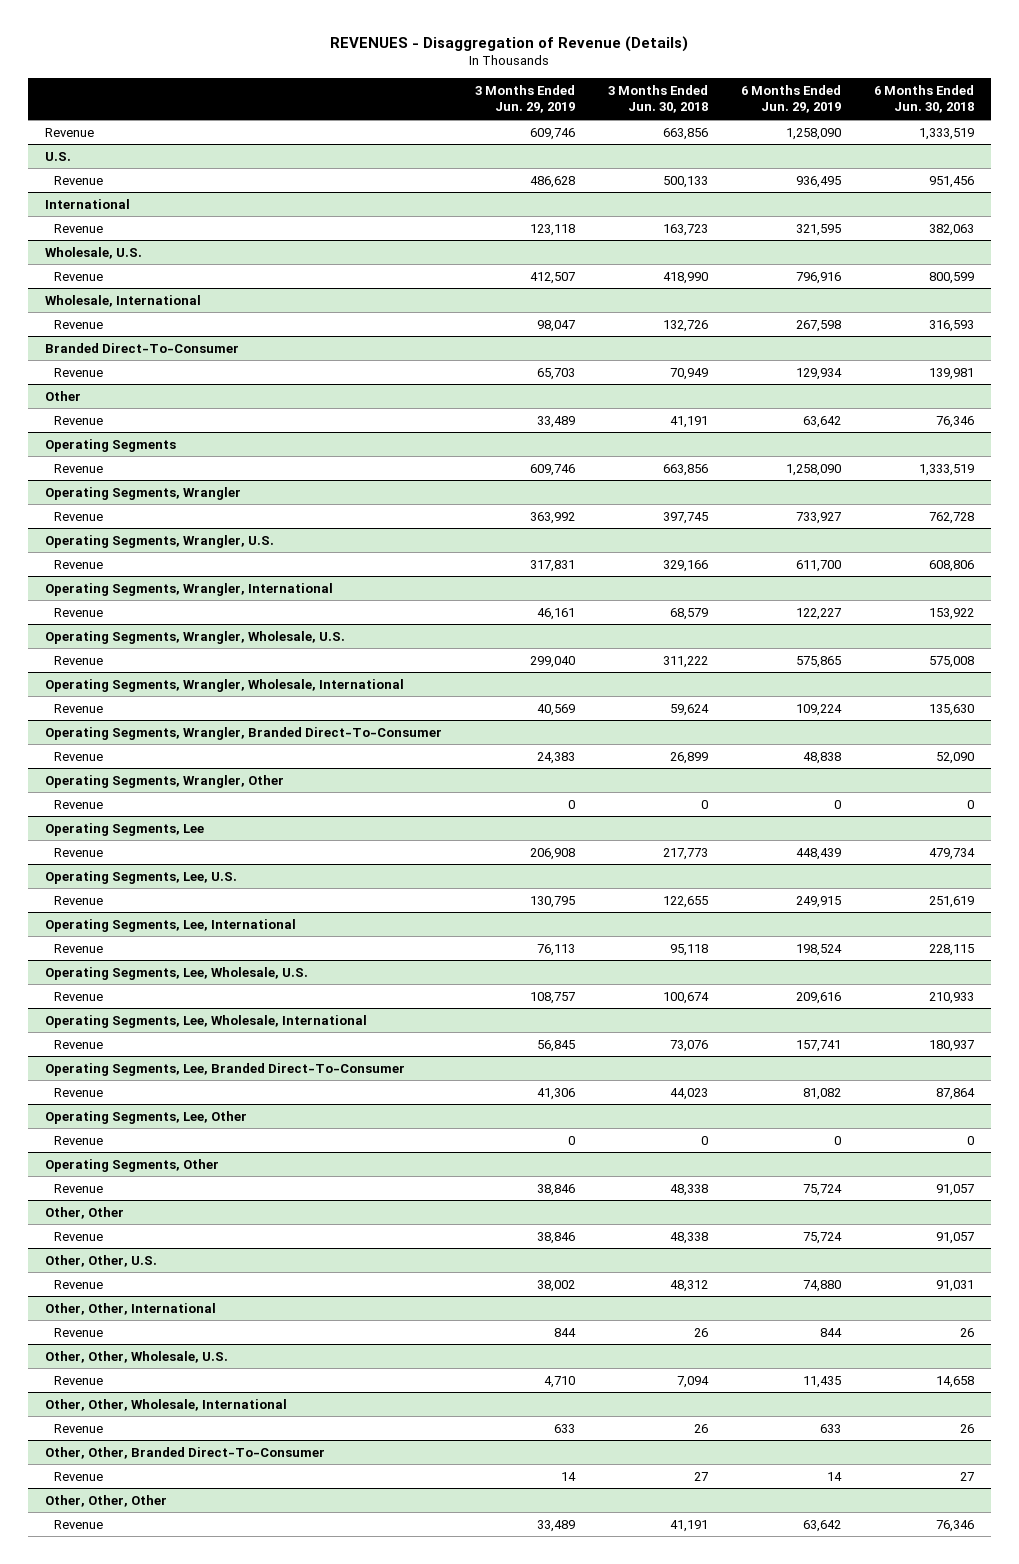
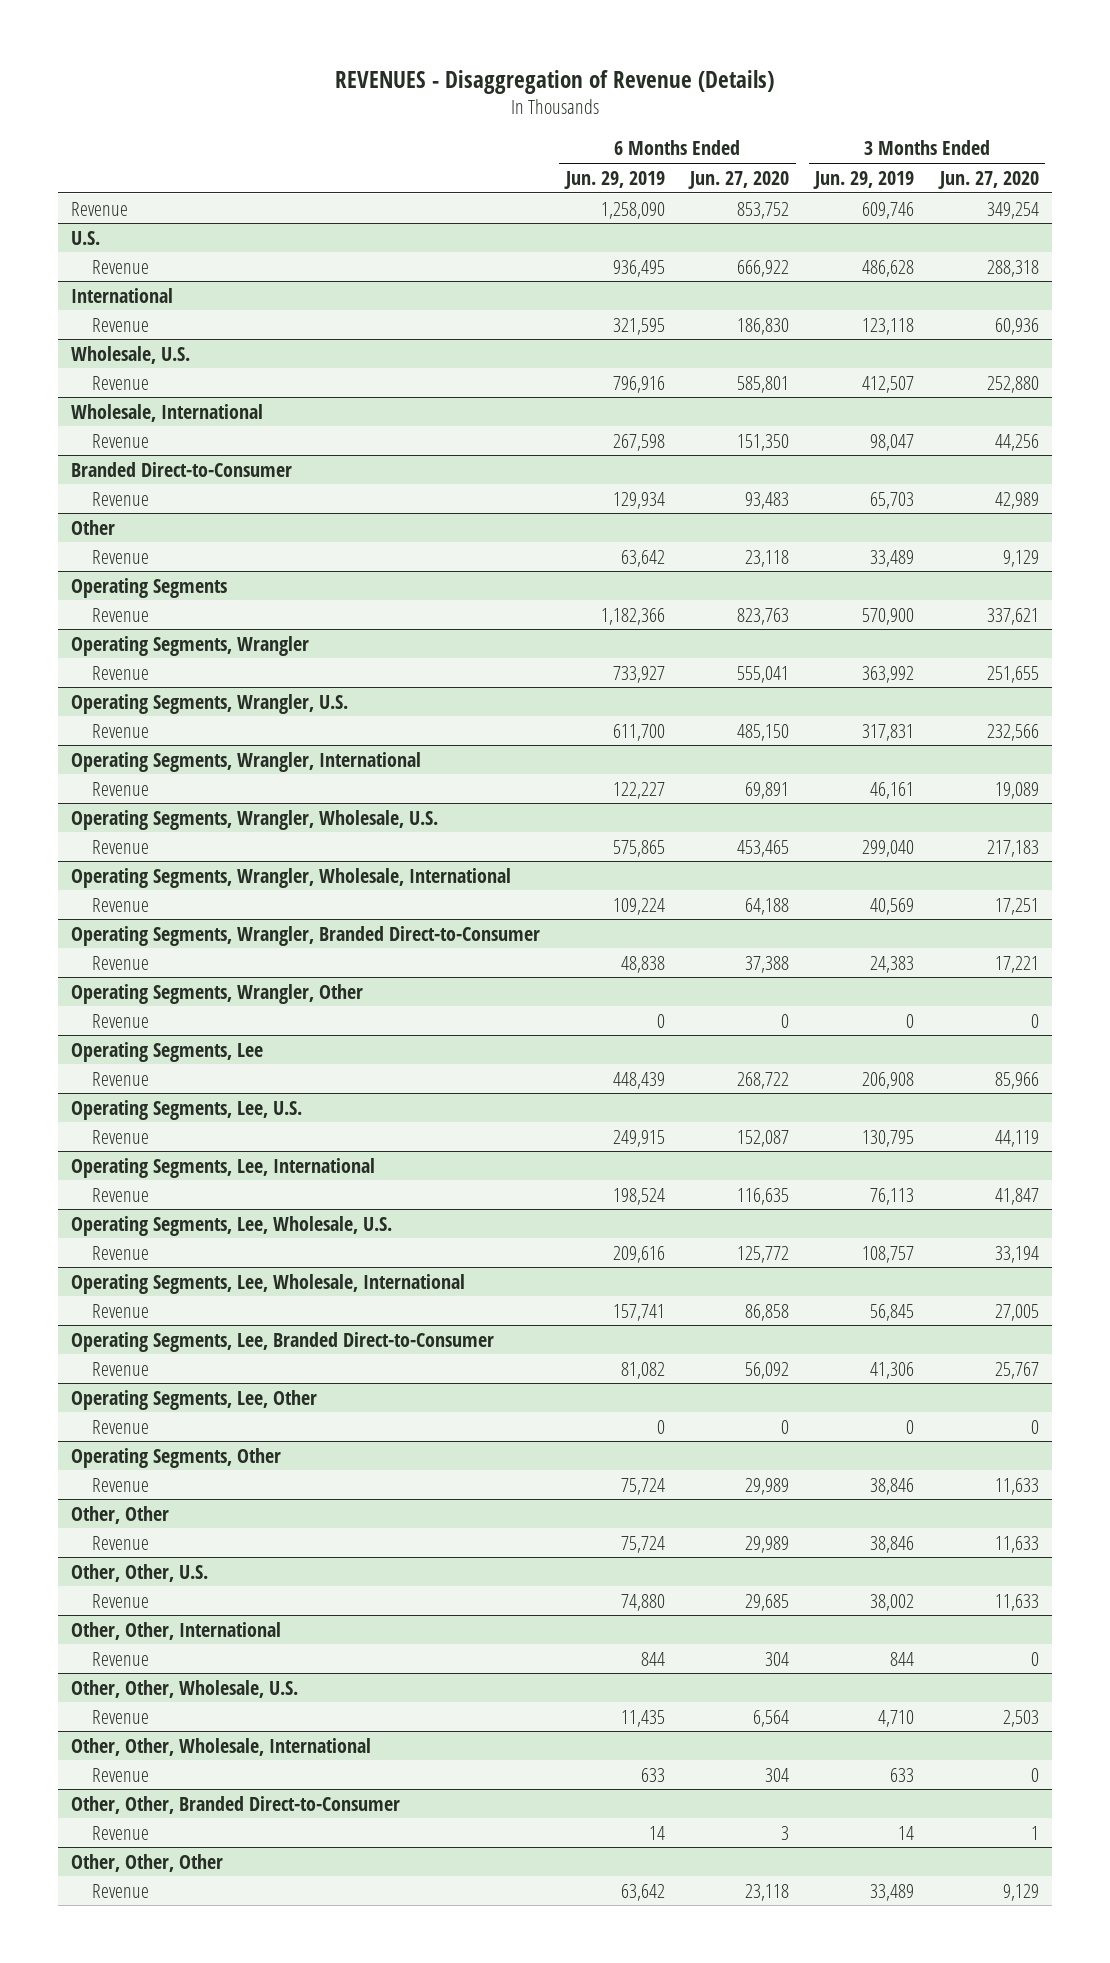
[607,84,708,114] 3 Months Ended Jun. 30, 2018 -> none
[874,84,975,114] 6 Months Ended Jun. 30, 2018 -> none
none -> [688,170,790,189] Jun. 27, 2020
none -> [938,170,1040,189] Jun. 27, 2020
[44,342,239,353] Branded Direct-To-Consumer -> [70,461,292,477] Branded Direct-to-Consumer
[529,463,575,476] 609,746 -> [862,607,915,625] 570,900
[786,463,842,476] 1,258,090 -> [600,607,665,625] 1,182,366
[44,726,442,740] Operating Segments, Wrangler, Branded Direct-To-Consumer -> [70,925,540,946] Operating Segments, Wrangler, Branded Direct-to-Consumer
[44,1062,405,1076] Operating Segments, Lee, Branded Direct-To-Consumer -> [70,1331,494,1352] Operating Segments, Lee, Branded Direct-to-Consumer
[44,1446,325,1459] Other, Other, Branded Direct-To-Consumer -> [70,1795,400,1814] Other, Other, Branded Direct-to-Consumer

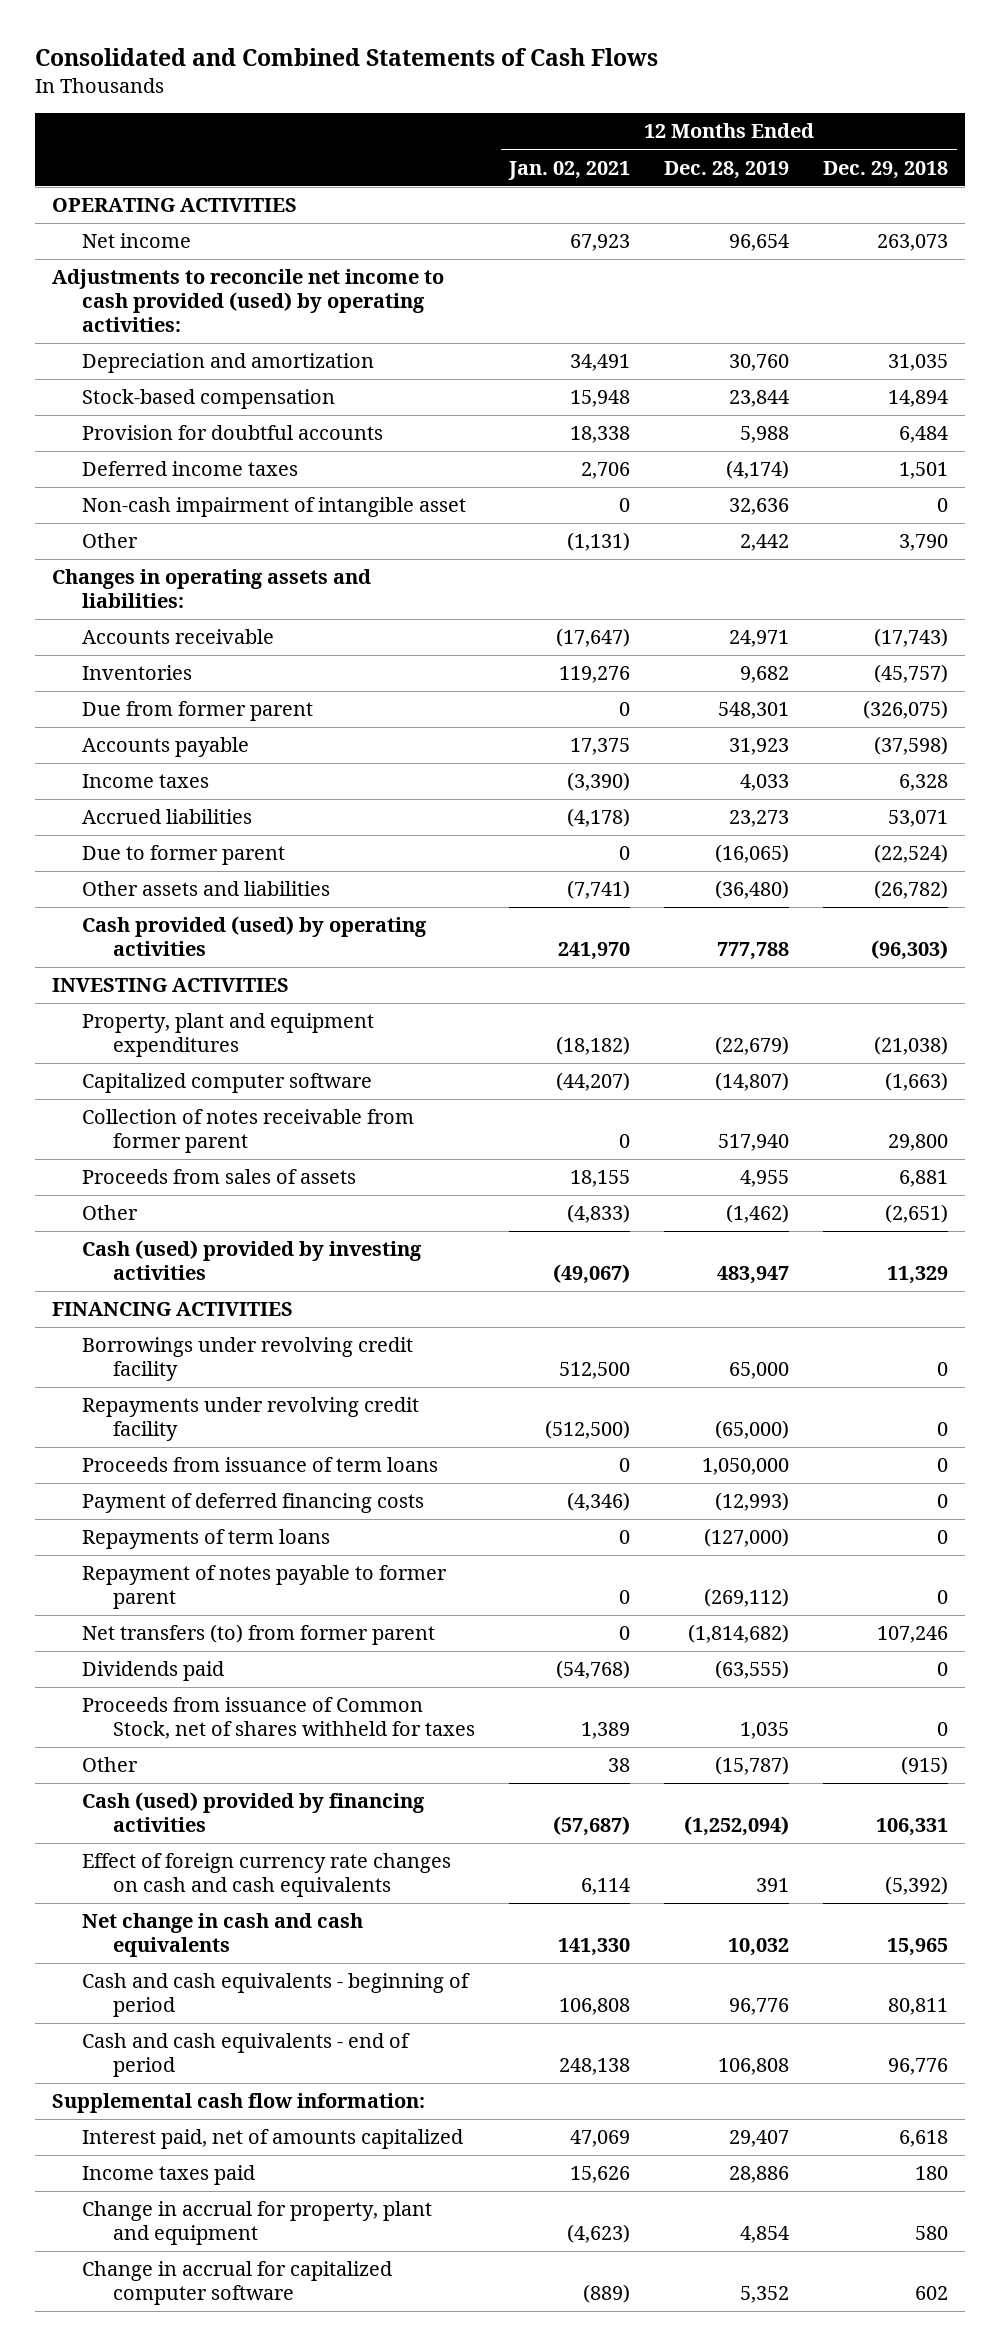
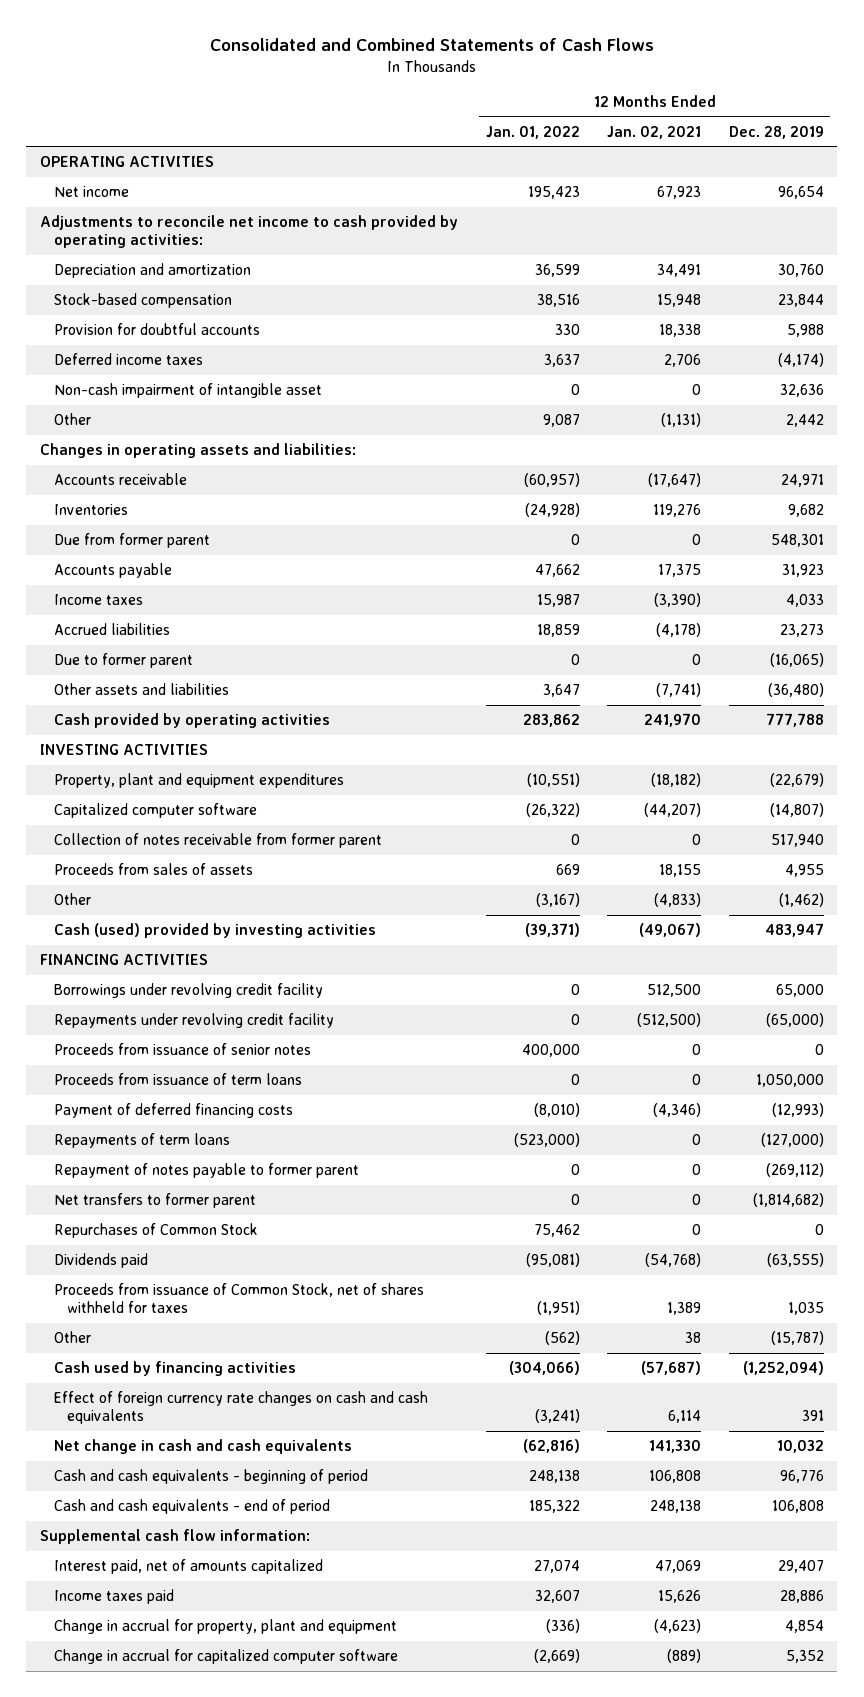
[823,160,949,179] Dec. 29, 2018 -> none
none -> [485,125,580,139] Jan. 01, 2022
[51,269,444,332] Adjustments to reconcile net income to cash provided (used) by operating activities: -> [40,215,459,249] Adjustments to reconcile net income to cash provided by operating activities:
[82,916,428,957] Cash provided (used) by operating activities -> [53,713,330,729] Cash provided by operating activities
none -> [53,1043,311,1056] Proceeds from issuance of senior notes
[82,1624,436,1646] Net transfers (to) from former parent -> [53,1193,256,1209] Net transfers to former parent
none -> [53,1223,258,1239] Repurchases of Common Stock
[82,1792,426,1833] Cash (used) provided by financing activities -> [53,1361,296,1377] Cash used by financing activities

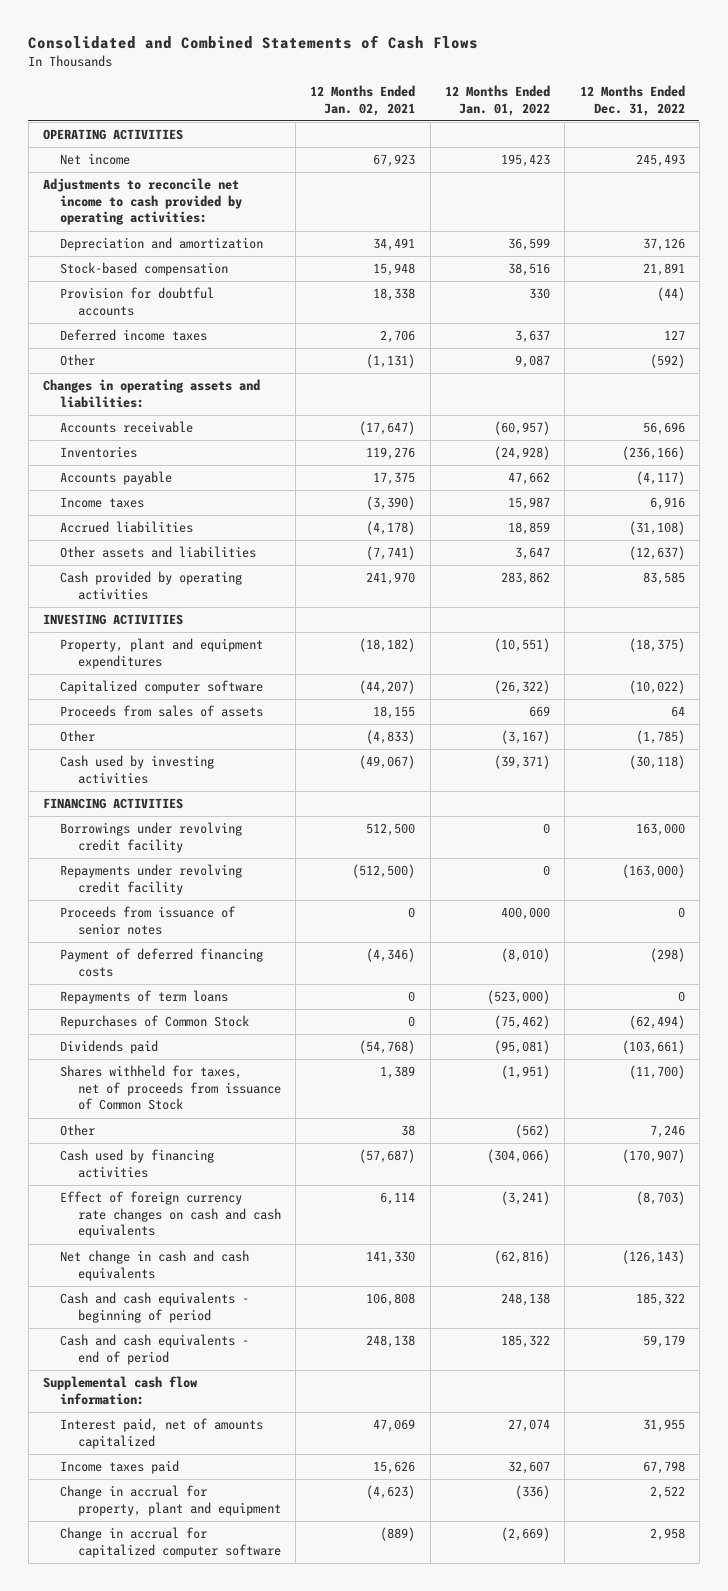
[728,125,824,139] Dec. 28, 2019 -> none
none -> [579,85,685,116] 12 Months Ended Dec. 31, 2022
[53,383,322,399] Non-cash impairment of intangible asset -> none
[53,533,210,549] Due from former parent -> none
[53,653,193,669] Due to former parent -> none
[53,833,382,849] Collection of notes receivable from former parent -> none
[53,923,376,939] Cash (used) provided by investing activities -> [60,755,215,784] Cash used by investing activities
[53,1073,302,1086] Proceeds from issuance of term loans -> none
[53,1163,359,1179] Repayment of notes payable to former parent -> none
[53,1193,256,1209] Net transfers to former parent -> none
[533,1224,580,1238] 75,462 -> [494,1015,551,1030] (75,462)
[53,1283,424,1314] Proceeds from issuance of Common Stock, net of shares withheld for taxes -> [60,1065,281,1111] Shares withheld for taxes, net of proceeds from issuance of Common Stock

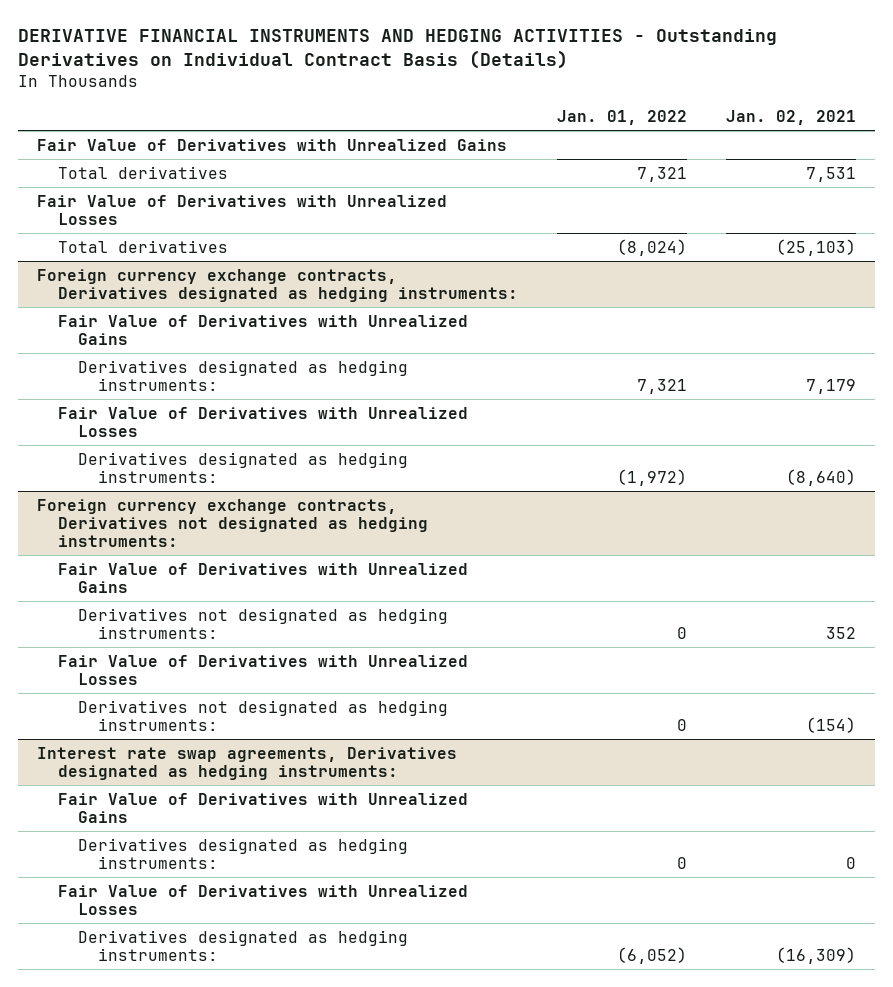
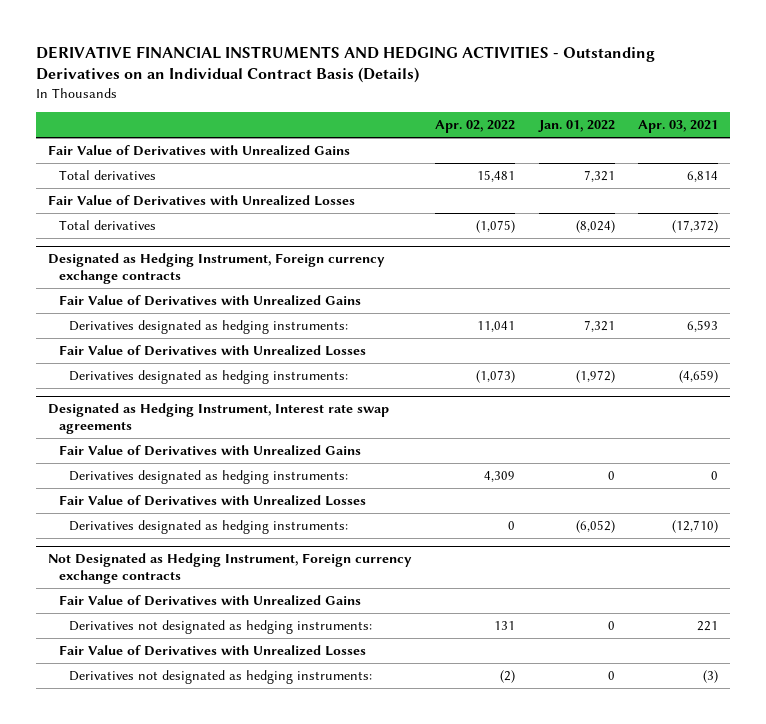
[17,28,777,69] DERIVATIVE FINANCIAL INSTRUMENTS AND HEDGING ACTIVITIES - Outstanding Derivatives on Individual Contract Basis (Details) -> [36,45,656,84] DERIVATIVE FINANCIAL INSTRUMENTS AND HEDGING ACTIVITIES - Outstanding Derivatives on an Individual Contract Basis (Details)
[725,109,856,125] Jan. 02, 2021 -> none
none -> [435,120,516,134] Apr. 02, 2022
none -> [638,120,719,134] Apr. 03, 2021
[37,268,518,302] Foreign currency exchange contracts, Derivatives designated as hedging instruments: -> [47,253,385,285] Designated as Hedging Instrument, Foreign currency exchange contracts
[37,498,428,547] Foreign currency exchange contracts, Derivatives not designated as hedging instruments: -> none
[57,562,468,593] Fair Value of Derivatives with Unrealized Gains -> none
[77,607,448,639] Derivatives not designated as hedging instruments: -> none
[57,654,468,685] Fair Value of Derivatives with Unrealized Losses -> none
[77,699,448,731] Derivatives not designated as hedging instruments: -> none
[37,746,458,780] Interest rate swap agreements, Derivatives designated as hedging instruments: -> [47,403,389,435] Designated as Hedging Instrument, Interest rate swap agreements
none -> [47,553,412,585] Not Designated as Hedging Instrument, Foreign currency exchange contracts
none -> [58,595,361,607] Fair Value of Derivatives with Unrealized Gains
none -> [69,620,373,635] Derivatives not designated as hedging instruments:
none -> [58,645,366,657] Fair Value of Derivatives with Unrealized Losses
none -> [69,670,373,685] Derivatives not designated as hedging instruments:

